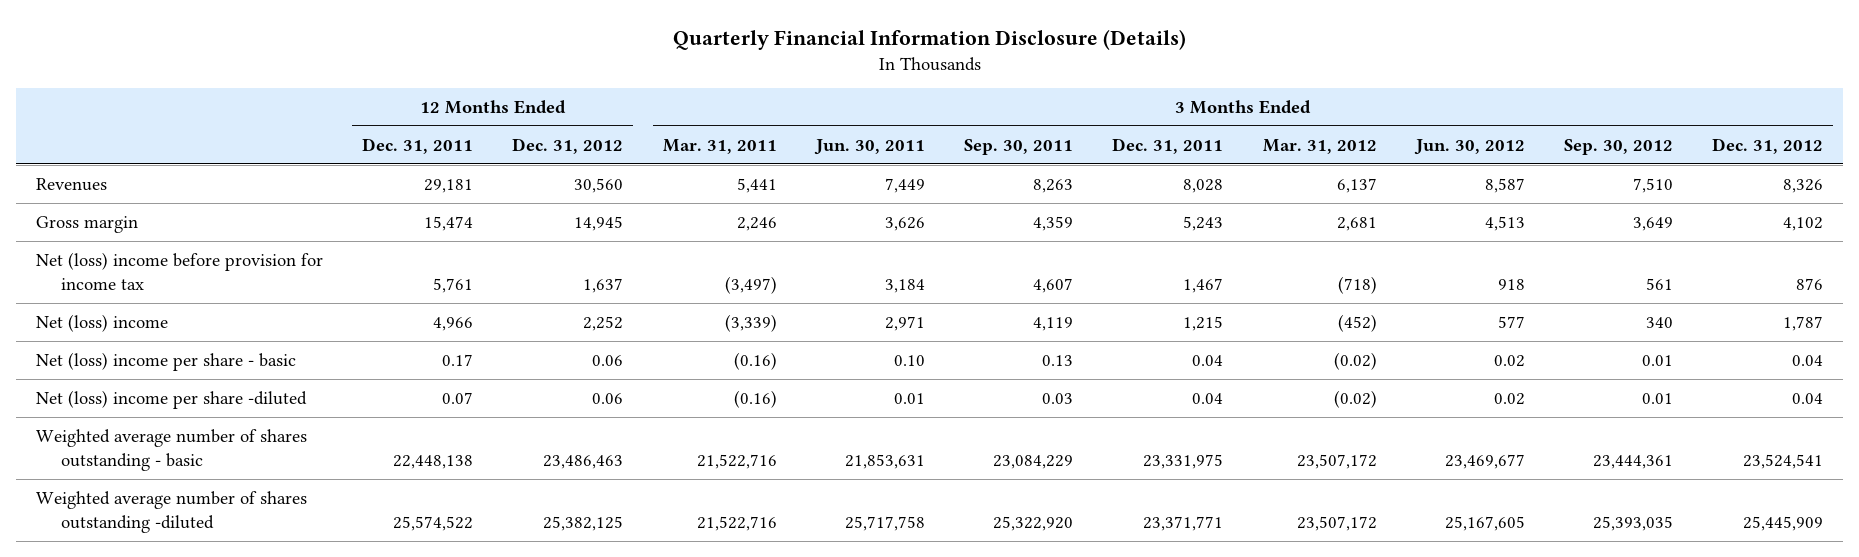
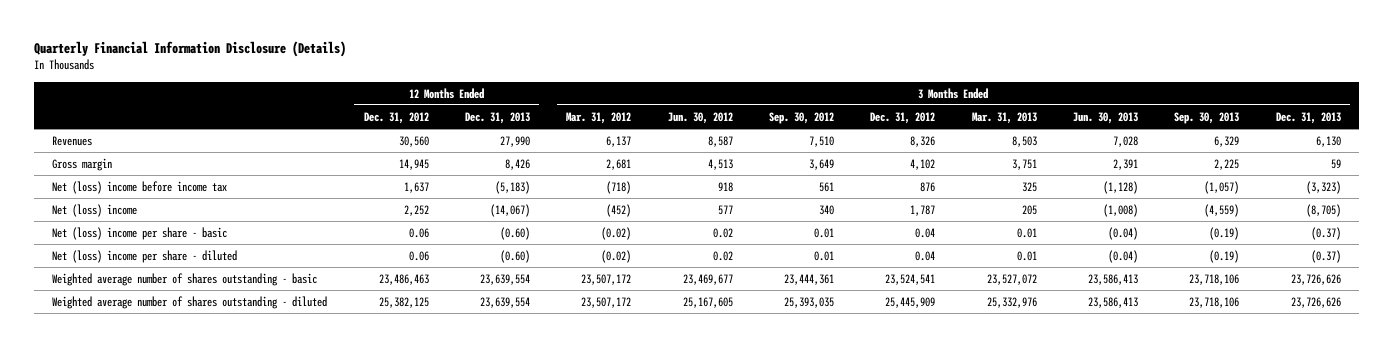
[361,137,473,154] Dec. 31, 2011 -> none
[662,138,777,154] Mar. 31, 2011 -> none
[813,138,925,155] Jun. 30, 2011 -> none
[964,138,1074,155] Sep. 30, 2011 -> none
[1112,137,1224,154] Dec. 31, 2011 -> none
none -> [464,111,530,124] Dec. 31, 2013
none -> [971,111,1037,124] Mar. 31, 2013
none -> [1072,111,1138,124] Jun. 30, 2013
none -> [1174,111,1240,124] Sep. 30, 2013
none -> [1275,111,1341,124] Dec. 31, 2013
[35,251,323,290] Net (loss) income before provision for income tax -> [52,180,228,194] Net (loss) income before income tax
[35,389,307,409] Net (loss) income per share -diluted -> [52,249,238,263] Net (loss) income per share - diluted
[35,490,307,533] Weighted average number of shares outstanding -diluted -> [52,295,328,309] Weighted average number of shares outstanding - diluted

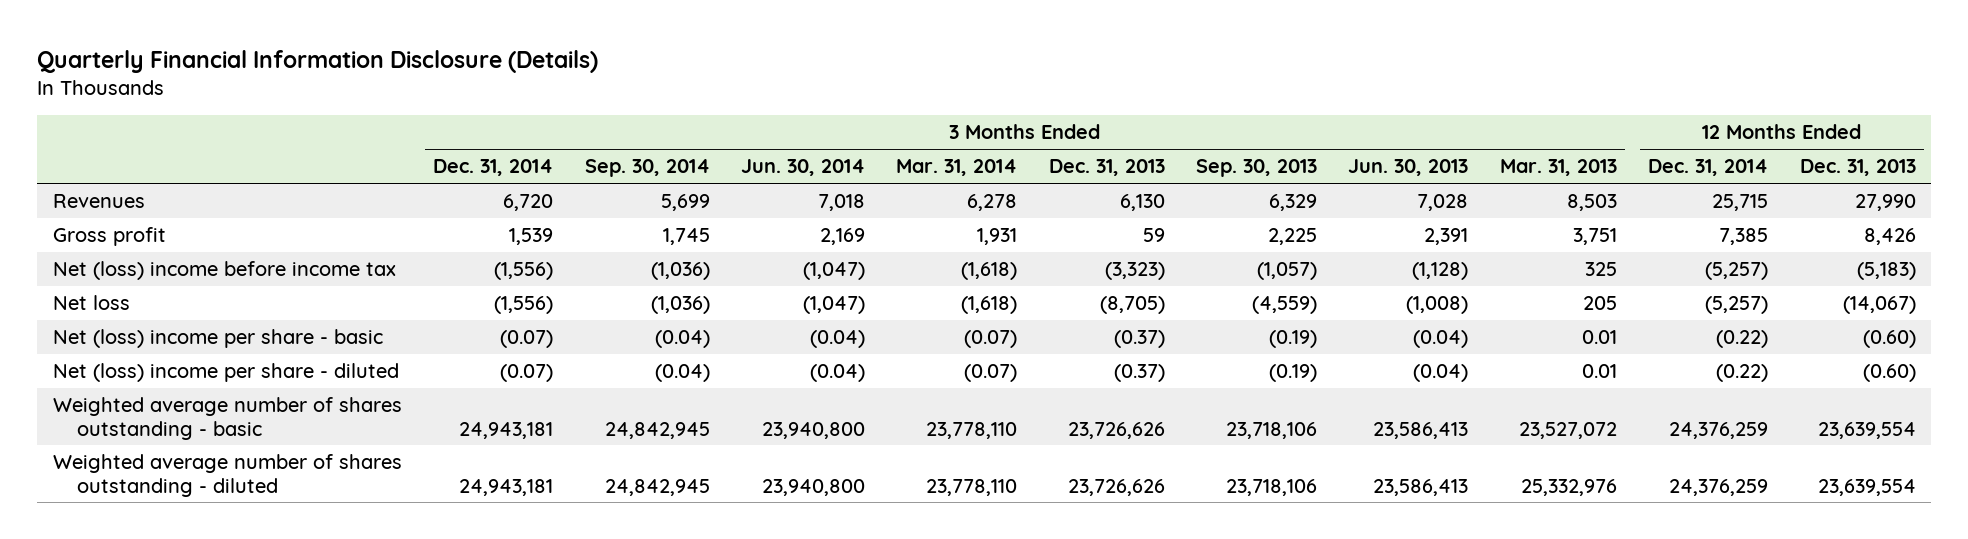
[363,111,429,124] Dec. 31, 2012 -> none
[566,111,632,124] Mar. 31, 2012 -> none
[667,111,733,124] Jun. 30, 2012 -> none
[768,111,834,124] Sep. 30, 2012 -> none
[870,111,936,124] Dec. 31, 2012 -> none
none -> [433,159,554,177] Dec. 31, 2014
none -> [584,159,710,178] Sep. 30, 2014
none -> [740,159,865,177] Jun. 30, 2014
none -> [896,159,1018,177] Mar. 31, 2014
none -> [1648,159,1769,177] Dec. 31, 2014
[52,157,113,171] Gross margin -> [52,227,166,247] Gross profit
[52,203,138,217] Net (loss) income -> [52,295,130,311] Net loss

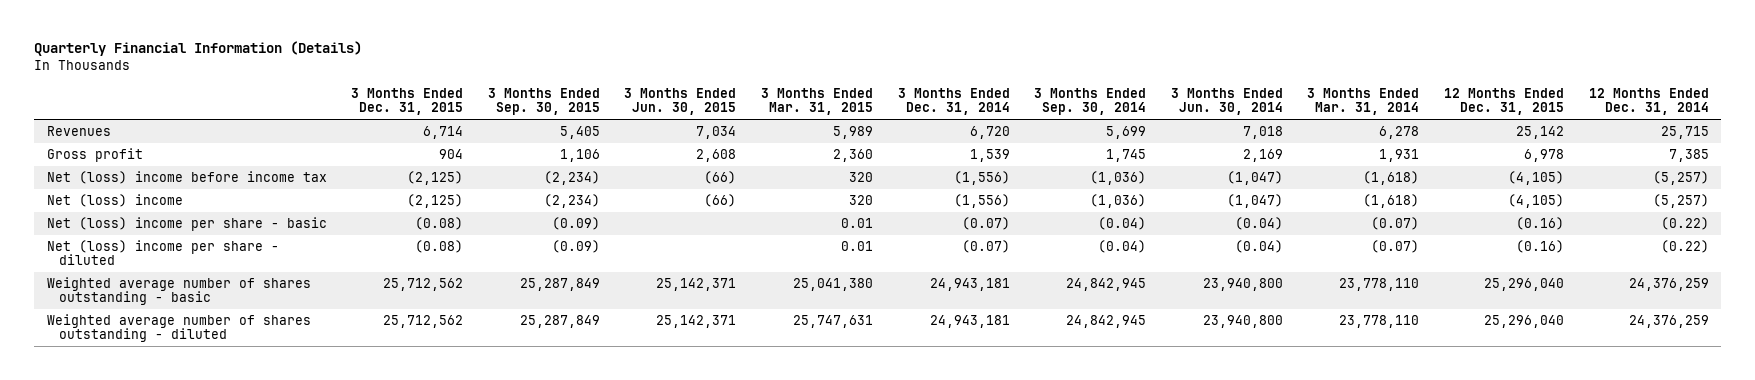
[37,50,599,74] Quarterly Financial Information Disclosure (Details) -> [34,41,363,57] Quarterly Financial Information (Details)
[1048,159,1165,177] Dec. 31, 2013 -> none
[1196,159,1318,178] Sep. 30, 2013 -> none
[1348,159,1469,177] Jun. 30, 2013 -> none
[1499,159,1617,177] Mar. 31, 2013 -> none
[1799,159,1916,177] Dec. 31, 2013 -> none
none -> [351,87,464,116] 3 Months Ended Dec. 31, 2015
none -> [487,87,600,116] 3 Months Ended Sep. 30, 2015
none -> [624,87,737,116] 3 Months Ended Jun. 30, 2015
none -> [760,87,873,116] 3 Months Ended Mar. 31, 2015
none -> [1443,87,1564,116] 12 Months Ended Dec. 31, 2015
[52,295,130,311] Net loss -> [46,193,183,207] Net (loss) income

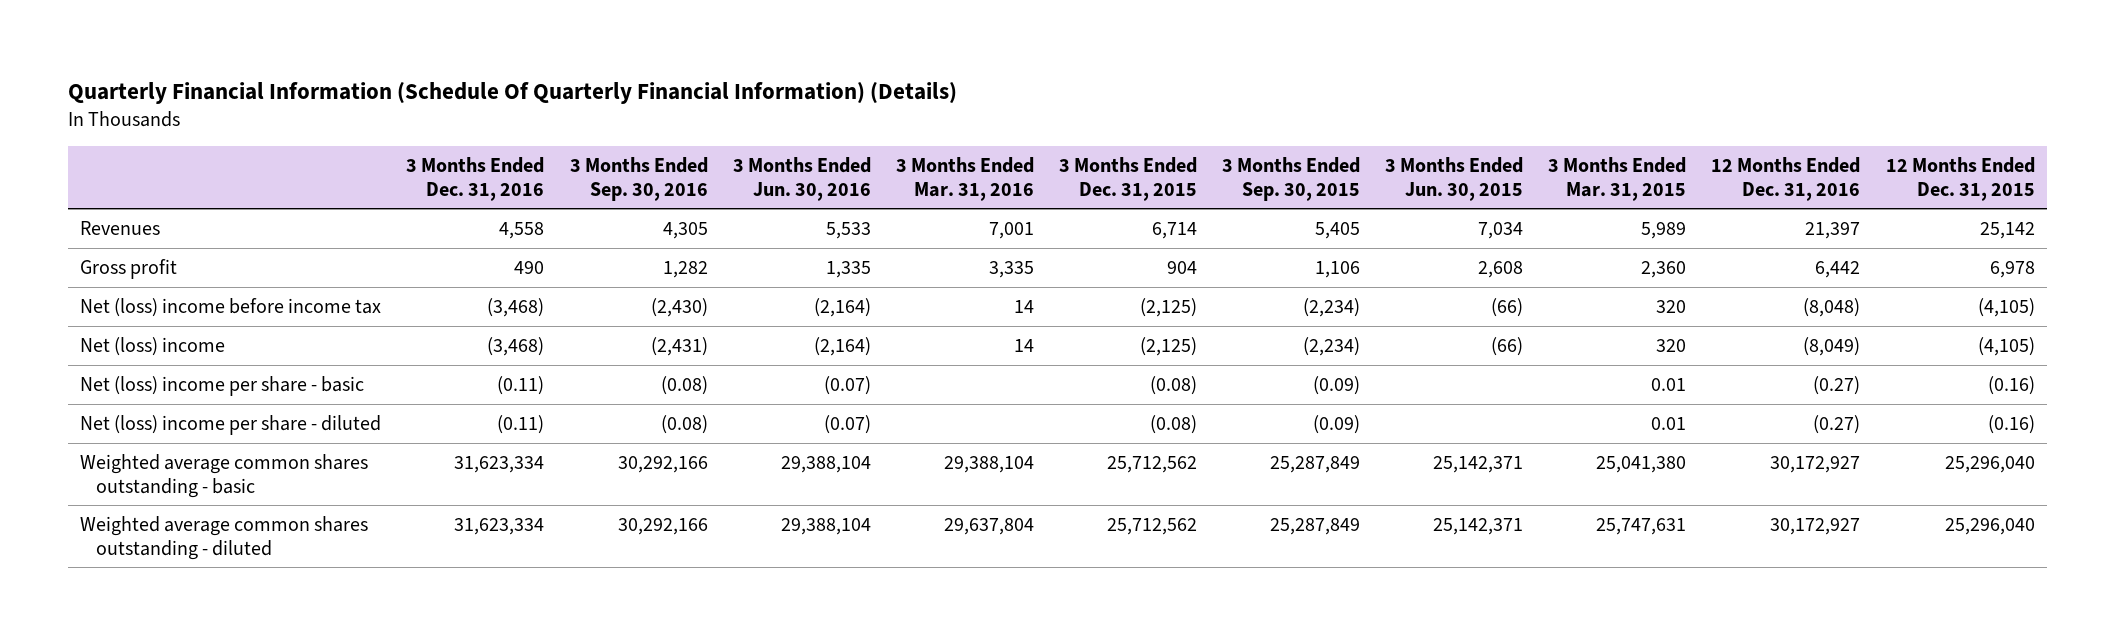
[34,41,363,57] Quarterly Financial Information (Details) -> [67,81,957,104] Quarterly Financial Information (Schedule Of Quarterly Financial Information) (Details)
[897,87,1010,116] 3 Months Ended Dec. 31, 2014 -> none
[1034,87,1147,116] 3 Months Ended Sep. 30, 2014 -> none
[1170,87,1283,116] 3 Months Ended Jun. 30, 2014 -> none
[1307,87,1420,116] 3 Months Ended Mar. 31, 2014 -> none
[1588,87,1709,116] 12 Months Ended Dec. 31, 2014 -> none
none -> [406,157,545,201] 3 Months Ended Dec. 31, 2016
none -> [569,157,708,201] 3 Months Ended Sep. 30, 2016
none -> [732,157,871,201] 3 Months Ended Jun. 30, 2016
none -> [895,157,1034,201] 3 Months Ended Mar. 31, 2016
none -> [1711,157,1861,201] 12 Months Ended Dec. 31, 2016
[46,276,311,306] Weighted average number of shares outstanding - basic -> [80,453,369,498] Weighted average common shares outstanding - basic
[46,313,311,343] Weighted average number of shares outstanding - diluted -> [80,515,369,560] Weighted average common shares outstanding - diluted

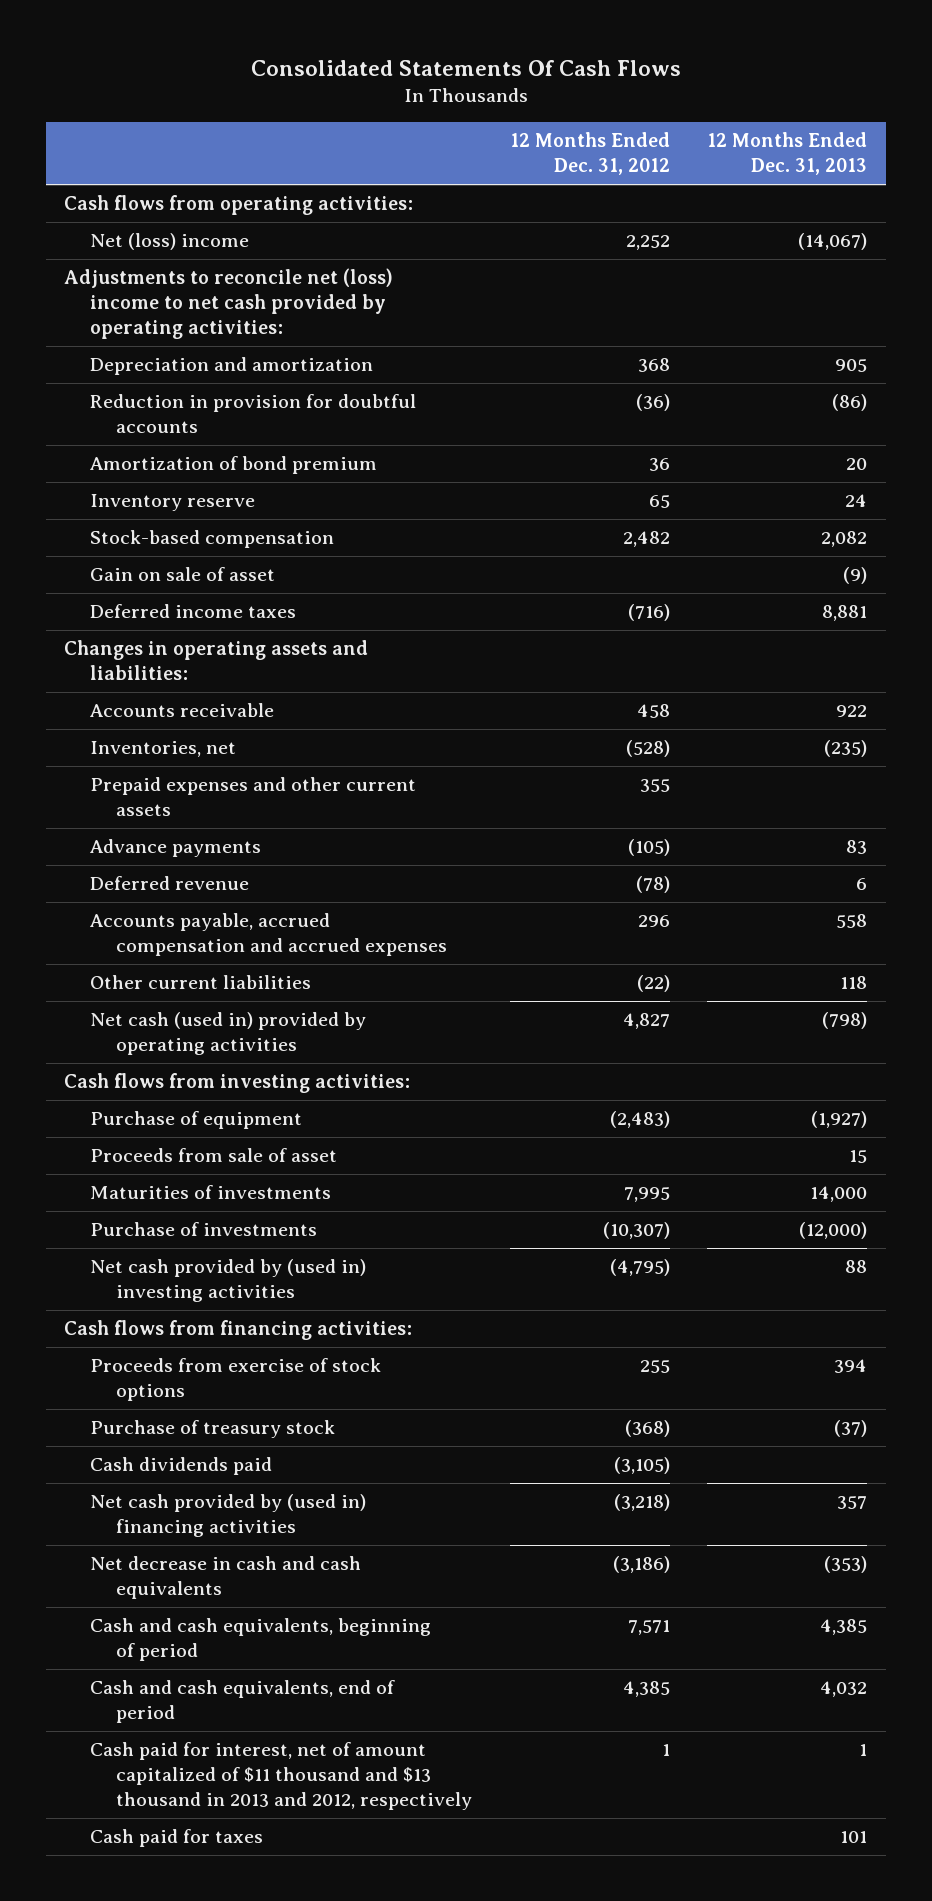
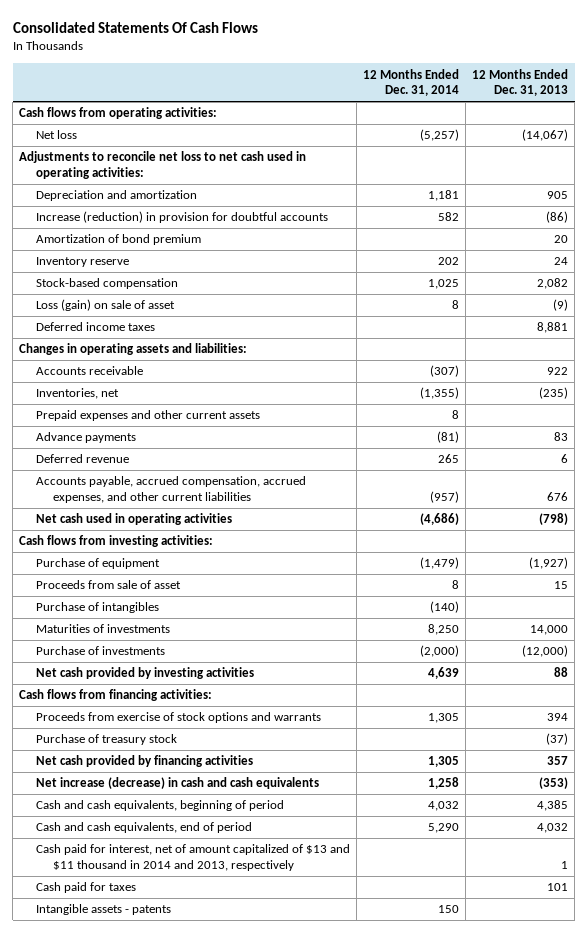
[509,132,670,176] 12 Months Ended Dec. 31, 2012 -> none
none -> [363,68,460,97] 12 Months Ended Dec. 31, 2014
[90,233,250,251] Net (loss) income -> [36,130,78,140] Net loss
[64,268,394,340] Adjustments to reconcile net (loss) income to net cash provided by operating activities: -> [19,151,307,180] Adjustments to reconcile net loss to net cash used in operating activities:
[90,394,417,434] Reduction in provision for doubtful accounts -> [36,211,329,224] Increase (reduction) in provision for doubtful accounts
[90,567,276,582] Gain on sale of asset -> [36,299,176,312] Loss (gain) on sale of asset
[90,975,312,990] Other current liabilities -> none
[90,913,448,957] Accounts payable, accrued compensation and accrued expenses -> [36,476,307,504] Accounts payable, accrued compensation, accrued expenses, and other current liabilities
[836,914,868,929] 558 -> [547,492,569,502] 676
[90,1012,367,1056] Net cash (used in) provided by operating activities -> [36,513,233,526] Net cash used in operating activities
none -> [36,602,160,614] Purchase of intangibles
[90,1259,367,1303] Net cash provided by (used in) investing activities -> [36,667,255,680] Net cash provided by investing activities
[90,1358,382,1402] Proceeds from exercise of stock options -> [36,712,322,724] Proceeds from exercise of stock options and warrants
[90,1457,273,1476] Cash dividends paid -> none
[90,1494,367,1538] Net cash provided by (used in) financing activities -> [36,755,254,768] Net cash provided by financing activities
[90,1556,362,1600] Net decrease in cash and cash equivalents -> [36,777,320,790] Net increase (decrease) in cash and cash equivalents
[90,1742,473,1811] Cash paid for interest, net of amount capitalized of $11 thousand and $13 thousand in 2013 and 2012, respectively -> [36,844,351,872] Cash paid for interest, net of amount capitalized of $13 and $11 thousand in 2014 and 2013, respectively
none -> [36,904,172,916] Intangible assets - patents

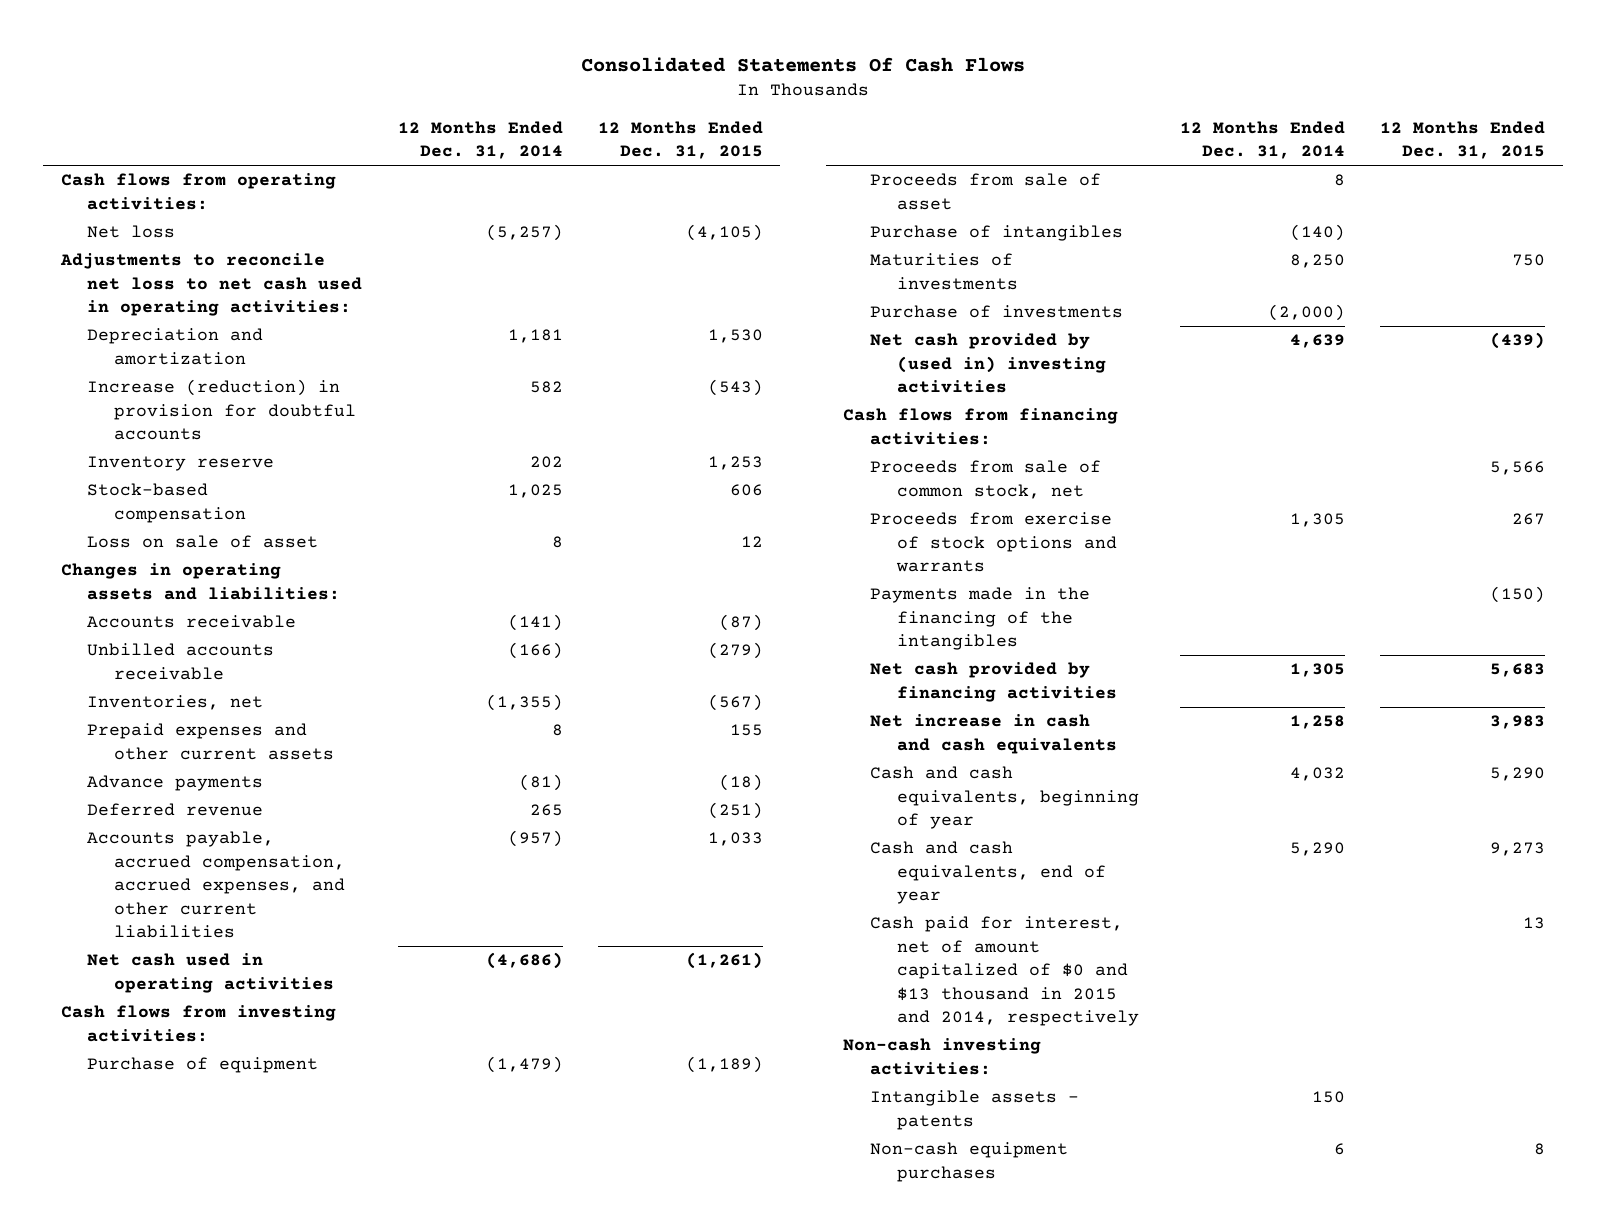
[472,68,569,97] 12 Months Ended Dec. 31, 2013 -> none
none -> [597,120,763,160] 12 Months Ended Dec. 31, 2015
[36,234,202,246] Amortization of bond premium -> none
[36,322,156,332] Deferred income taxes -> none
[36,299,176,312] Loss (gain) on sale of asset -> [87,535,319,549] Loss on sale of asset
[430,365,460,378] (307) -> [507,614,563,632] (141)
none -> [87,643,275,680] Unbilled accounts receivable
[36,667,255,680] Net cash provided by investing activities -> [869,333,1106,394] Net cash provided by (used in) investing activities
none -> [869,460,1101,499] Proceeds from sale of common stock, net
[36,734,178,746] Purchase of treasury stock -> none
none -> [869,587,1090,651] Payments made in the financing of the intangibles
[36,882,137,894] Cash paid for taxes -> none
[36,777,320,790] Net increase (decrease) in cash and cash equivalents -> [869,714,1117,754] Net increase in cash and cash equivalents
[36,800,285,812] Cash and cash equivalents, beginning of period -> [869,766,1139,830] Cash and cash equivalents, beginning of year
[36,822,253,834] Cash and cash equivalents, end of period -> [869,841,1106,905] Cash and cash equivalents, end of year
[36,844,351,872] Cash paid for interest, net of amount capitalized of $13 and $11 thousand in 2014 and 2013, respectively -> [869,916,1139,1027] Cash paid for interest, net of amount capitalized of $0 and $13 thousand in 2015 and 2014, respectively
none -> [843,1038,1042,1075] Non-cash investing activities:
none -> [869,1142,1068,1182] Non-cash equipment purchases

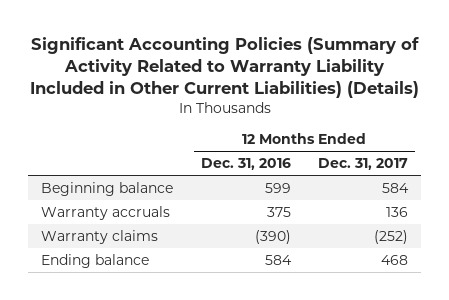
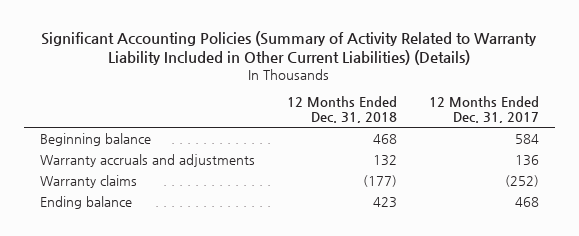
[200,158,291,171] Dec. 31, 2016 -> none
none -> [286,96,397,124] 12 Months Ended Dec. 31, 2018
[41,206,171,221] Warranty accruals -> [39,153,255,167] Warranty accruals and adjustments

